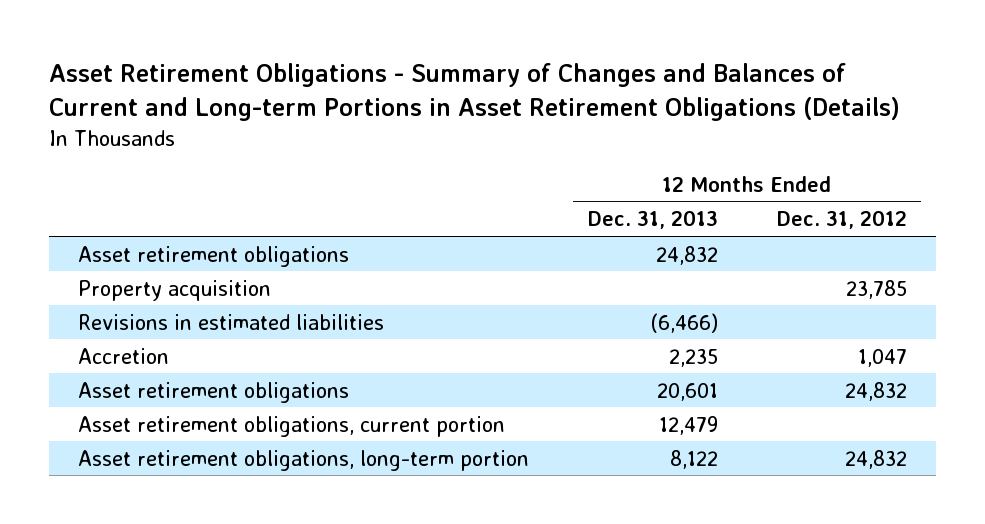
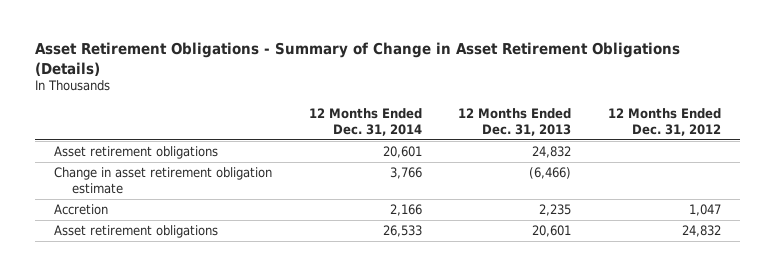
[48,63,900,122] Asset Retirement Obligations - Summary of Changes and Balances of Current and Long-term Portions in Asset Retirement Obligations (Details) -> [35,42,681,76] Asset Retirement Obligations - Summary of Change in Asset Retirement Obligations (Details)
none -> [308,107,422,136] 12 Months Ended Dec. 31, 2014
[77,279,271,301] Property acquisition -> none
[77,313,384,330] Revisions in estimated liabilities -> [53,167,272,194] Change in asset retirement obligation estimate
[77,415,505,437] Asset retirement obligations, current portion -> none
[77,449,529,471] Asset retirement obligations, long-term portion -> none

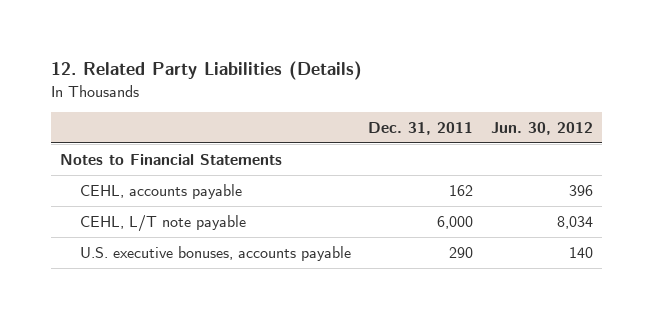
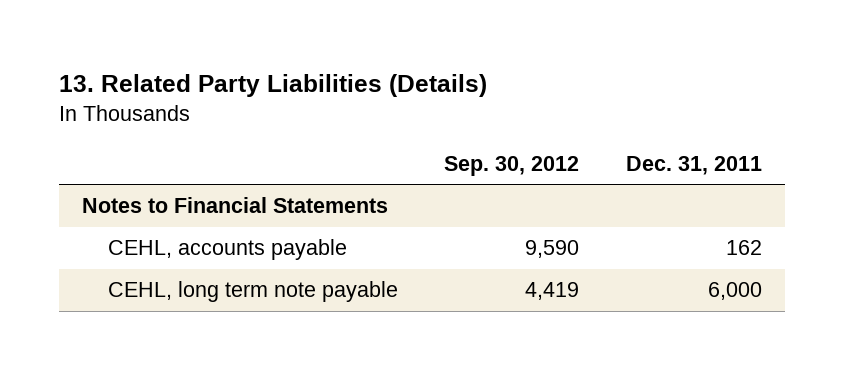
[51,61,363,81] 12. Related Party Liabilities (Details) -> [58,73,487,97] 13. Related Party Liabilities (Details)
[491,122,594,136] Jun. 30, 2012 -> none
none -> [444,155,580,176] Sep. 30, 2012
[79,245,351,261] U.S. executive bonuses, accounts payable -> none
[79,214,246,232] CEHL, L/T note payable -> [107,281,398,303] CEHL, long term note payable

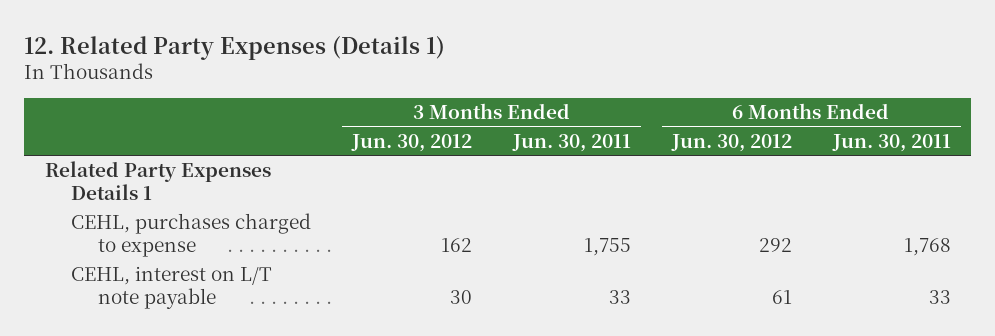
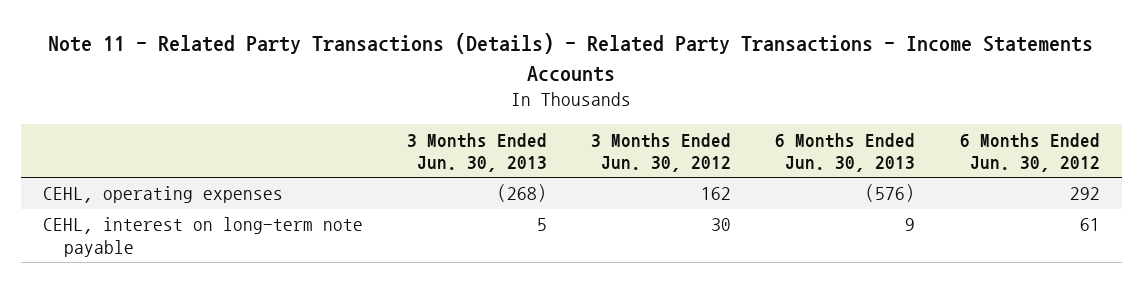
[24,35,446,60] 12. Related Party Expenses (Details 1) -> [48,33,1094,82] Note 11 - Related Party Transactions (Details) - Related Party Transactions - Income Statements Accounts
[511,134,631,153] Jun. 30, 2011 -> none
[831,134,951,153] Jun. 30, 2011 -> none
none -> [407,132,548,172] 3 Months Ended Jun. 30, 2013
none -> [775,132,916,172] 6 Months Ended Jun. 30, 2013
[44,161,271,201] Related Party Expenses Details 1 -> none
[71,213,312,258] CEHL, purchases charged to expense -> [43,186,284,204] CEHL, operating expenses
[71,266,273,310] CEHL, interest on L/T note payable -> [43,217,364,257] CEHL, interest on long-term note payable

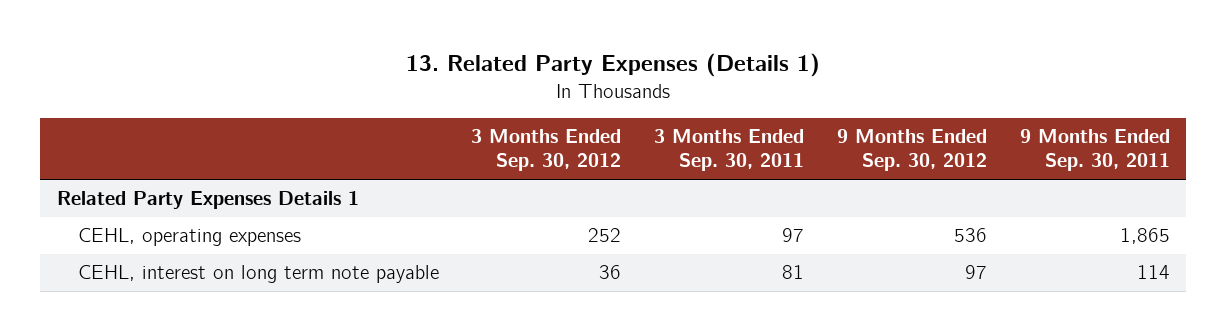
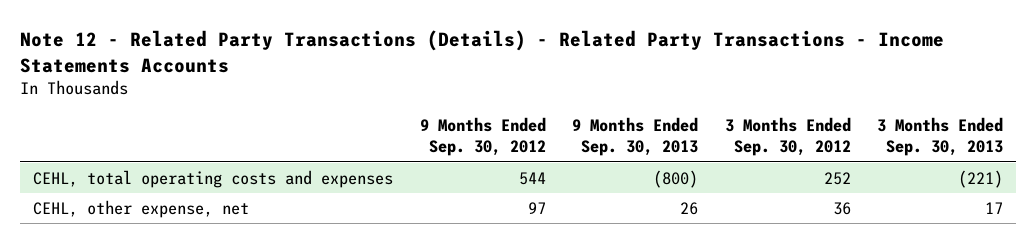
[406,53,821,78] 13. Related Party Expenses (Details 1) -> [19,29,944,73] Note 12 - Related Party Transactions (Details) - Related Party Transactions - Income Statements Accounts
[654,128,805,172] 3 Months Ended Sep. 30, 2011 -> none
[1019,128,1170,172] 9 Months Ended Sep. 30, 2011 -> none
none -> [572,117,699,157] 9 Months Ended Sep. 30, 2013
none -> [877,117,1004,157] 3 Months Ended Sep. 30, 2013
[56,191,359,210] Related Party Expenses Details 1 -> none
[77,228,301,247] CEHL, operating expenses -> [33,169,394,188] CEHL, total operating costs and expenses
[953,228,987,243] 536 -> [518,171,546,185] 544
[77,265,439,284] CEHL, interest on long term note payable -> [33,199,250,218] CEHL, other expense, net

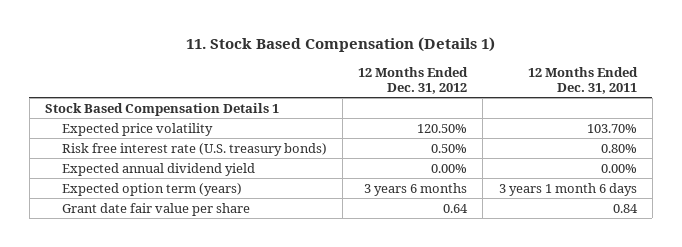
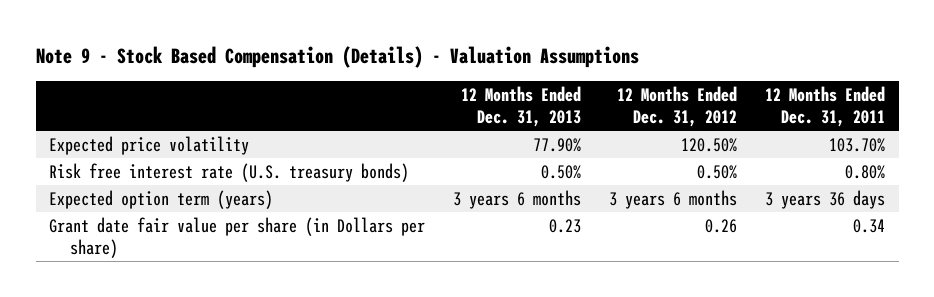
[185,37,495,53] 11. Stock Based Compensation (Details 1) -> [35,46,639,69] Note 9 - Stock Based Compensation (Details) - Valuation Assumptions
none -> [461,86,582,128] 12 Months Ended Dec. 31, 2013
[44,102,279,116] Stock Based Compensation Details 1 -> none
[61,162,255,176] Expected annual dividend yield -> none
[498,182,637,196] 3 years 1 month 6 days -> [764,189,885,209] 3 years 36 days
[61,202,250,216] Grant date fair value per share -> [49,216,426,258] Grant date fair value per share (in Dollars per share)
[443,203,469,213] 0.64 -> [705,218,738,233] 0.26
[612,203,638,213] 0.84 -> [852,218,885,233] 0.34

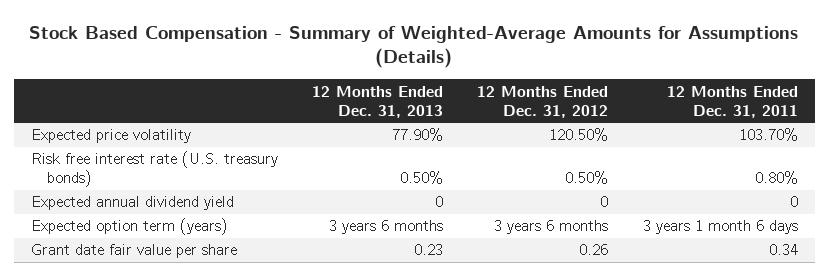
[35,46,639,69] Note 9 - Stock Based Compensation (Details) - Valuation Assumptions -> [29,25,799,69] Stock Based Compensation - Summary of Weighted-Average Amounts for Assumptions (Details)
none -> [31,196,235,211] Expected annual dividend yield
[764,189,885,209] 3 years 36 days -> [642,220,798,235] 3 years 1 month 6 days
[49,216,426,258] Grant date fair value per share (in Dollars per share) -> [31,244,238,259] Grant date fair value per share

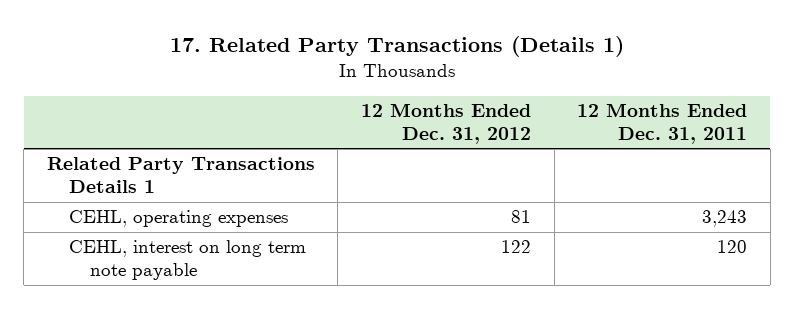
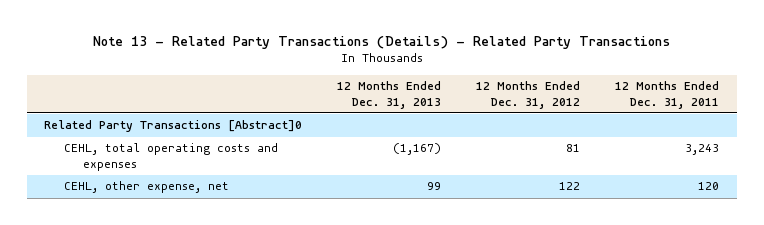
[169,36,624,58] 17. Related Party Transactions (Details 1) -> [92,35,670,49] Note 13 - Related Party Transactions (Details) - Related Party Transactions
none -> [337,81,442,109] 12 Months Ended Dec. 31, 2013
[46,157,315,194] Related Party Transactions Details 1 -> none
none -> [44,120,303,133] Related Party Transactions [Abstract]0
[68,210,288,228] CEHL, operating expenses -> [63,143,278,172] CEHL, total operating costs and expenses
[68,240,306,281] CEHL, interest on long term note payable -> [63,181,229,194] CEHL, other expense, net

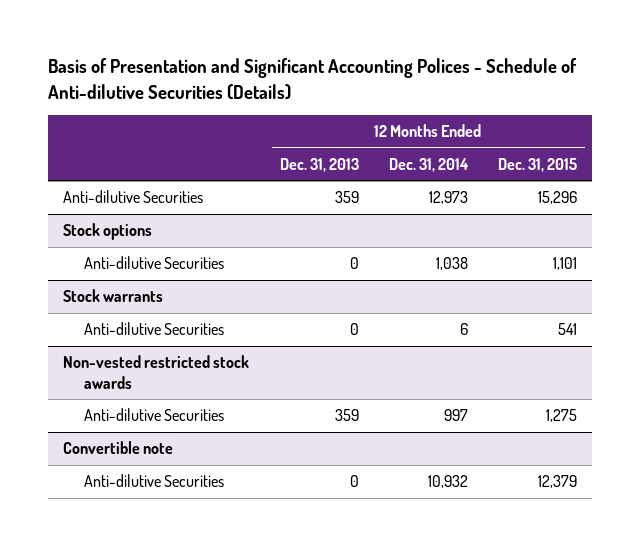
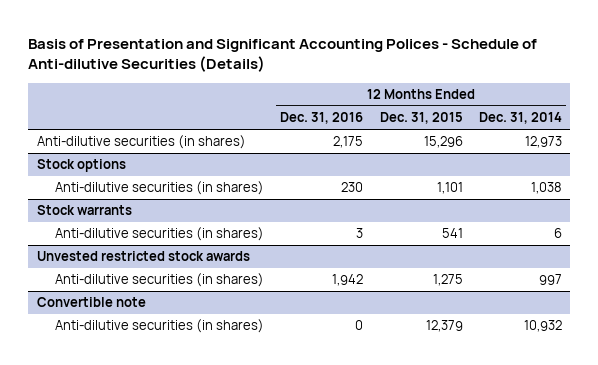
[279,157,359,172] Dec. 31, 2013 -> none
none -> [280,112,364,125] Dec. 31, 2016
[63,190,204,204] Anti-dilutive Securities -> [36,135,246,150] Anti-dilutive securities (in shares)
[83,256,224,270] Anti-dilutive Securities -> [55,181,265,196] Anti-dilutive securities (in shares)
[83,322,224,336] Anti-dilutive Securities -> [55,227,265,242] Anti-dilutive securities (in shares)
[63,355,250,389] Non-vested restricted stock awards -> [36,251,250,262] Unvested restricted stock awards
[83,408,224,422] Anti-dilutive Securities -> [55,273,265,288] Anti-dilutive securities (in shares)
[83,474,224,488] Anti-dilutive Securities -> [55,319,265,334] Anti-dilutive securities (in shares)

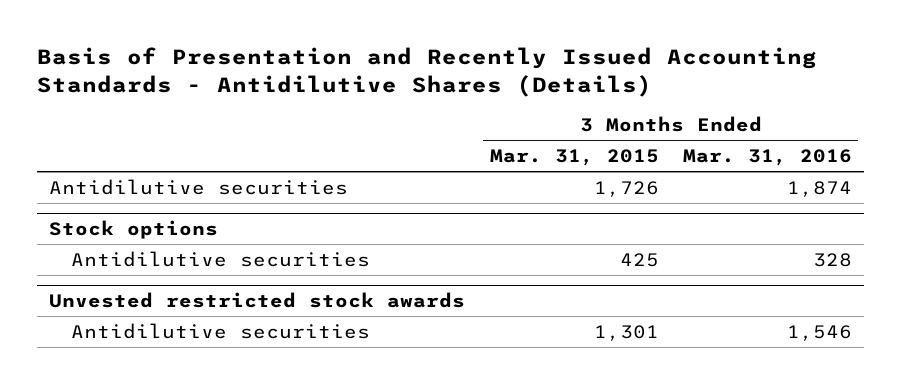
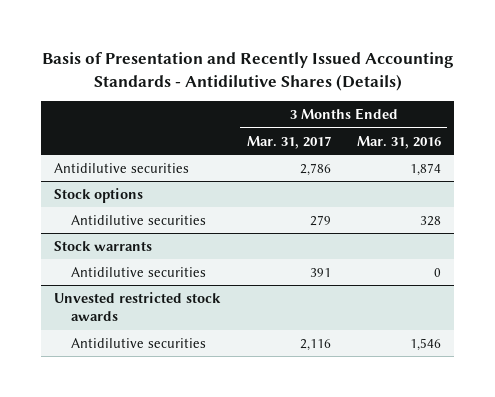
[489,148,659,166] Mar. 31, 2015 -> none
none -> [246,135,331,149] Mar. 31, 2017
none -> [54,241,153,252] Stock warrants
none -> [71,267,207,278] Antidilutive securities

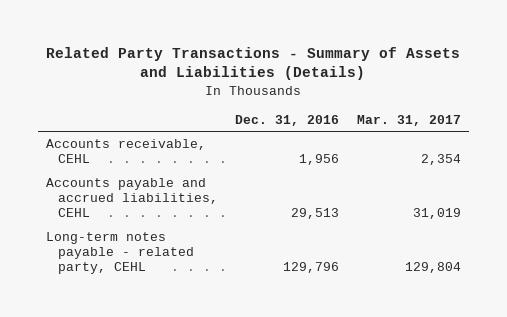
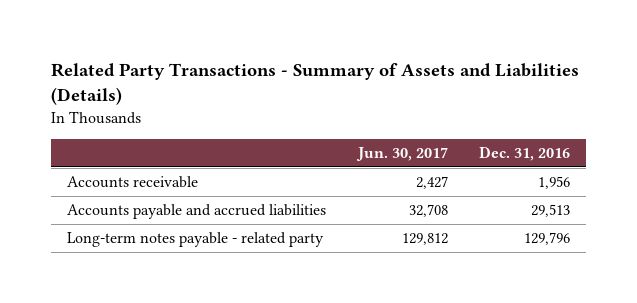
[356,114,461,126] Mar. 31, 2017 -> none
none -> [355,147,448,162] Jun. 30, 2017
[46,139,207,164] Accounts receivable, CEHL -> [66,176,198,189] Accounts receivable
[46,178,219,218] Accounts payable and accrued liabilities, CEHL -> [66,204,326,220] Accounts payable and accrued liabilities
[46,232,195,275] Long-term notes payable - related party, CEHL -> [66,232,324,248] Long-term notes payable - related party

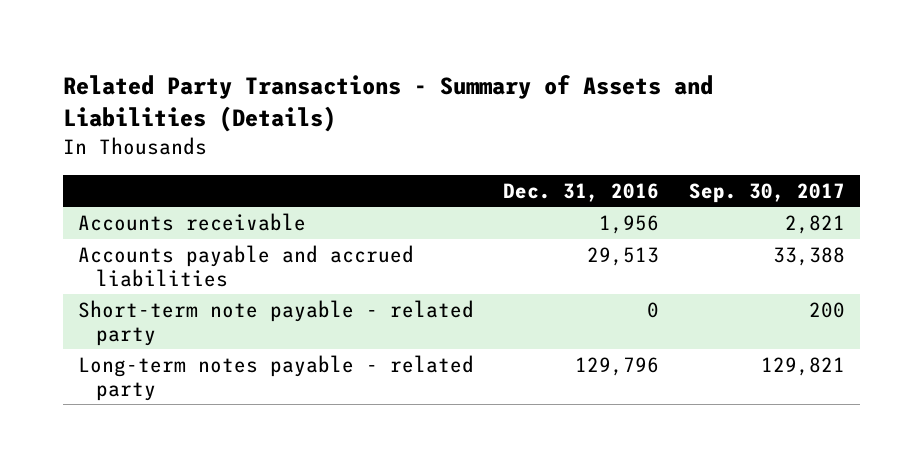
[355,147,448,162] Jun. 30, 2017 -> none
none -> [689,182,846,203] Sep. 30, 2017
none -> [77,299,474,346] Short-term note payable - related party

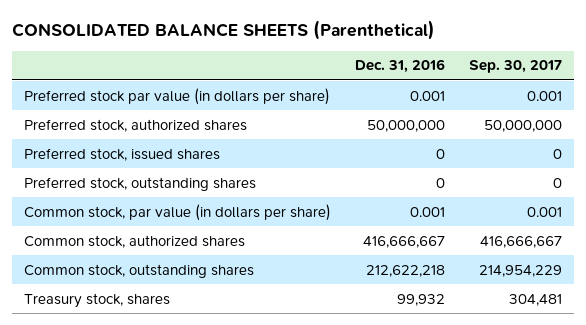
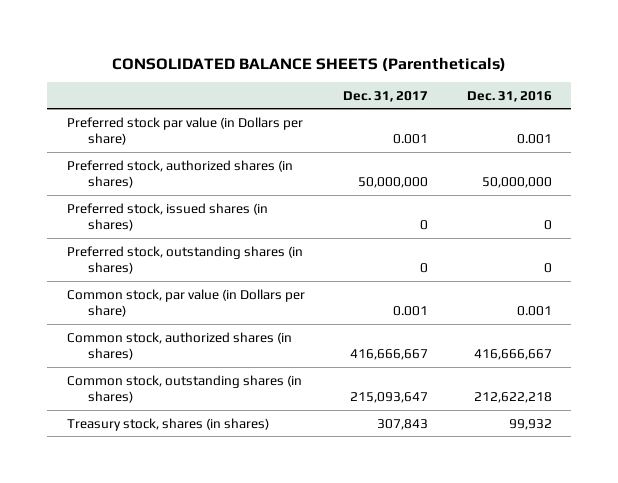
[12,19,436,40] CONSOLIDATED BALANCE SHEETS (Parenthetical) -> [112,56,507,72] CONSOLIDATED BALANCE SHEETS (Parentheticals)
[469,60,563,74] Sep. 30, 2017 -> none
none -> [343,90,429,102] Dec. 31, 2017
[24,87,331,105] Preferred stock par value (in dollars per share) -> [66,116,303,145] Preferred stock par value (in Dollars per share)
[24,118,248,132] Preferred stock, authorized shares -> [66,159,293,188] Preferred stock, authorized shares (in shares)
[24,147,221,161] Preferred stock, issued shares -> [66,202,268,231] Preferred stock, issued shares (in shares)
[24,176,257,191] Preferred stock, outstanding shares -> [66,245,303,274] Preferred stock, outstanding shares (in shares)
[24,203,332,221] Common stock, par value (in dollars per share) -> [66,288,305,317] Common stock, par value (in Dollars per share)
[24,234,246,248] Common stock, authorized shares -> [66,331,292,360] Common stock, authorized shares (in shares)
[24,263,255,278] Common stock, outstanding shares -> [66,374,302,403] Common stock, outstanding shares (in shares)
[24,292,171,308] Treasury stock, shares -> [66,417,269,431] Treasury stock, shares (in shares)

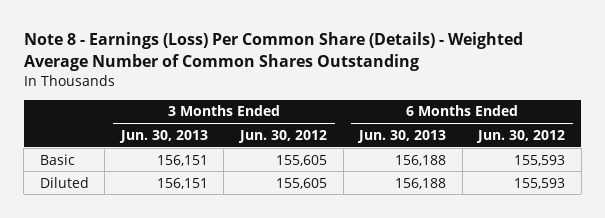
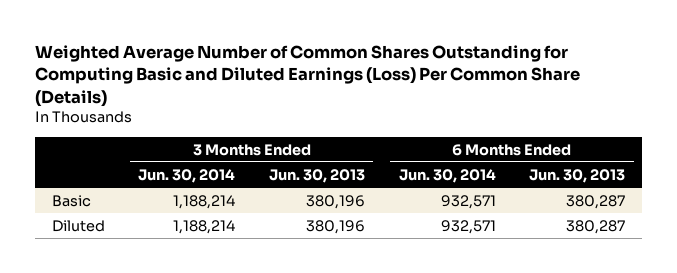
[23,32,523,72] Note 8 - Earnings (Loss) Per Common Share (Details) - Weighted Average Number of Common Shares Outstanding -> [34,44,580,107] Weighted Average Number of Common Shares Outstanding for Computing Basic and Diluted Earnings (Loss) Per Common Share (Details)
[237,129,327,143] Jun. 30, 2012 -> none
[476,129,566,143] Jun. 30, 2012 -> none
none -> [138,168,236,183] Jun. 30, 2014
none -> [398,168,496,183] Jun. 30, 2014
[156,154,208,166] 156,151 -> [305,194,365,209] 380,196
[395,154,447,166] 156,188 -> [566,194,626,209] 380,287
[156,177,208,189] 156,151 -> [305,219,365,234] 380,196
[395,177,447,189] 156,188 -> [566,219,626,234] 380,287

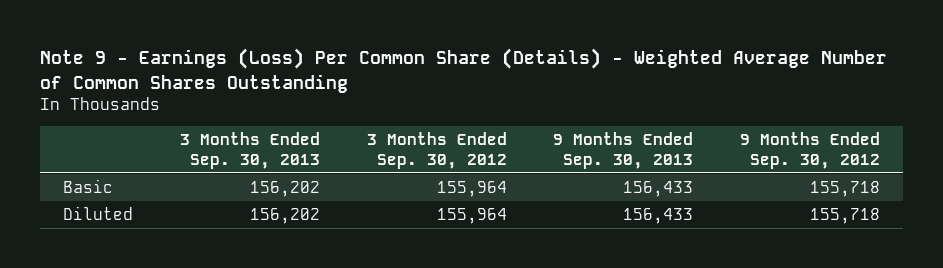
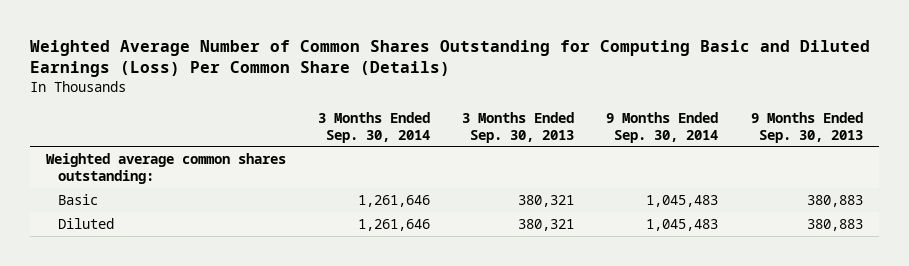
[39,48,887,93] Note 9 - Earnings (Loss) Per Common Share (Details) - Weighted Average Number of Common Shares Outstanding -> [29,39,870,78] Weighted Average Number of Common Shares Outstanding for Computing Basic and Diluted Earnings (Loss) Per Common Share (Details)
[366,131,507,170] 3 Months Ended Sep. 30, 2012 -> none
[740,131,881,170] 9 Months Ended Sep. 30, 2012 -> none
none -> [318,111,431,143] 3 Months Ended Sep. 30, 2014
none -> [606,111,719,143] 9 Months Ended Sep. 30, 2014
none -> [46,152,287,184] Weighted average common shares outstanding:
[249,180,320,197] 156,202 -> [518,194,575,207] 380,321
[623,180,694,197] 156,433 -> [806,194,863,207] 380,883
[249,207,320,224] 156,202 -> [518,218,575,231] 380,321
[623,207,694,224] 156,433 -> [806,218,863,231] 380,883

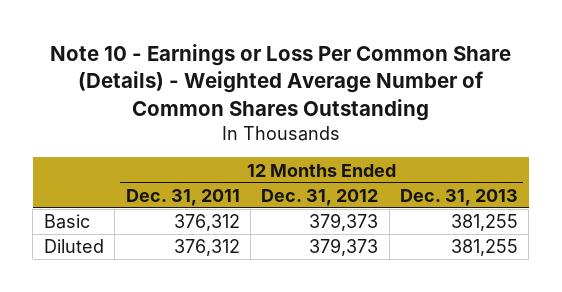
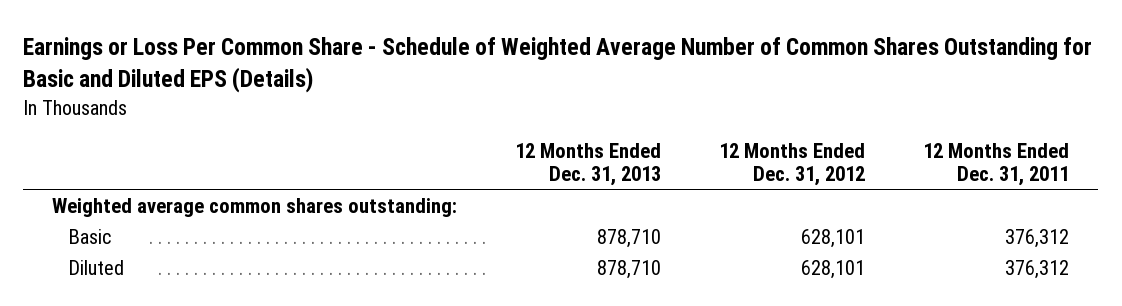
[49,43,511,121] Note 10 - Earnings or Loss Per Common Share (Details) - Weighted Average Number of Common Shares Outstanding -> [23,37,1093,93] Earnings or Loss Per Common Share - Schedule of Weighted Average Number of Common Shares Outstanding for Basic and Diluted EPS (Details)
none -> [52,197,458,217] Weighted average common shares outstanding:
[309,213,379,232] 379,373 -> [801,228,866,248] 628,101
[451,214,519,232] 381,255 -> [597,228,662,248] 878,710
[309,238,379,257] 379,373 -> [801,259,866,279] 628,101
[451,239,519,257] 381,255 -> [597,259,662,279] 878,710

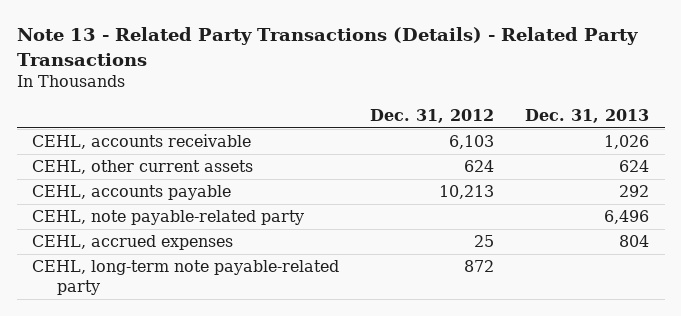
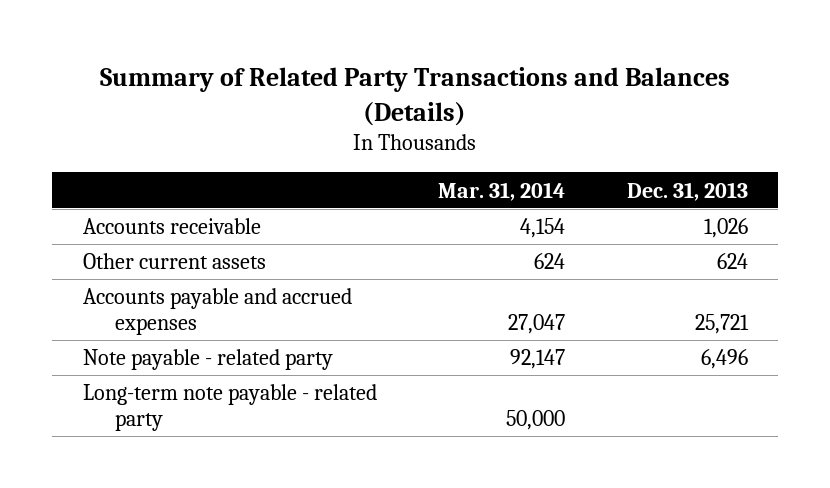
[16,27,638,67] Note 13 - Related Party Transactions (Details) - Related Party Transactions -> [100,67,731,126] Summary of Related Party Transactions and Balances (Details)
[370,109,495,124] Dec. 31, 2012 -> none
none -> [438,181,566,201] Mar. 31, 2014
[32,235,234,251] CEHL, accrued expenses -> none
[32,134,252,150] CEHL, accounts receivable -> [82,218,261,235] Accounts receivable
[32,160,254,175] CEHL, other current assets -> [82,253,266,270] Other current assets
[32,185,232,201] CEHL, accounts payable -> [82,288,352,336] Accounts payable and accrued expenses
[619,185,650,198] 292 -> [694,314,749,335] 25,721
[32,210,305,226] CEHL, note payable-related party -> [82,349,333,371] Note payable - related party
[32,260,340,296] CEHL, long-term note payable-related party -> [82,384,377,432] Long-term note payable - related party

